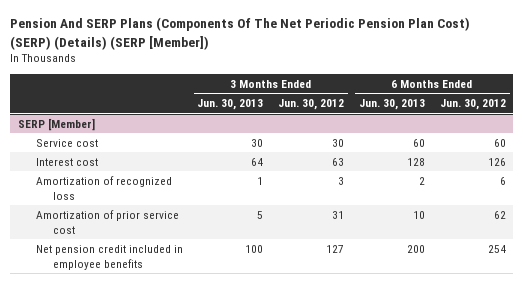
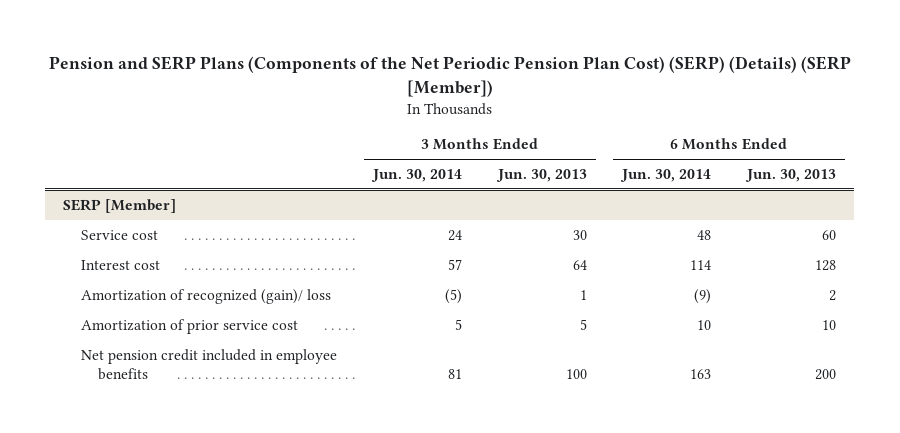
[10,17,471,50] Pension And SERP Plans (Components Of The Net Periodic Pension Plan Cost) (SERP) (Details) (SERP [Member]) -> [48,56,851,98] Pension and SERP Plans (Components of the Net Periodic Pension Plan Cost) (SERP) (Details) (SERP [Member])
[278,99,345,111] Jun. 30, 2012 -> none
[439,99,506,111] Jun. 30, 2012 -> none
none -> [370,168,462,182] Jun. 30, 2014
none -> [620,168,712,182] Jun. 30, 2014
[35,175,172,200] Amortization of recognized loss -> [80,288,331,304] Amortization of recognized (gain)/ loss

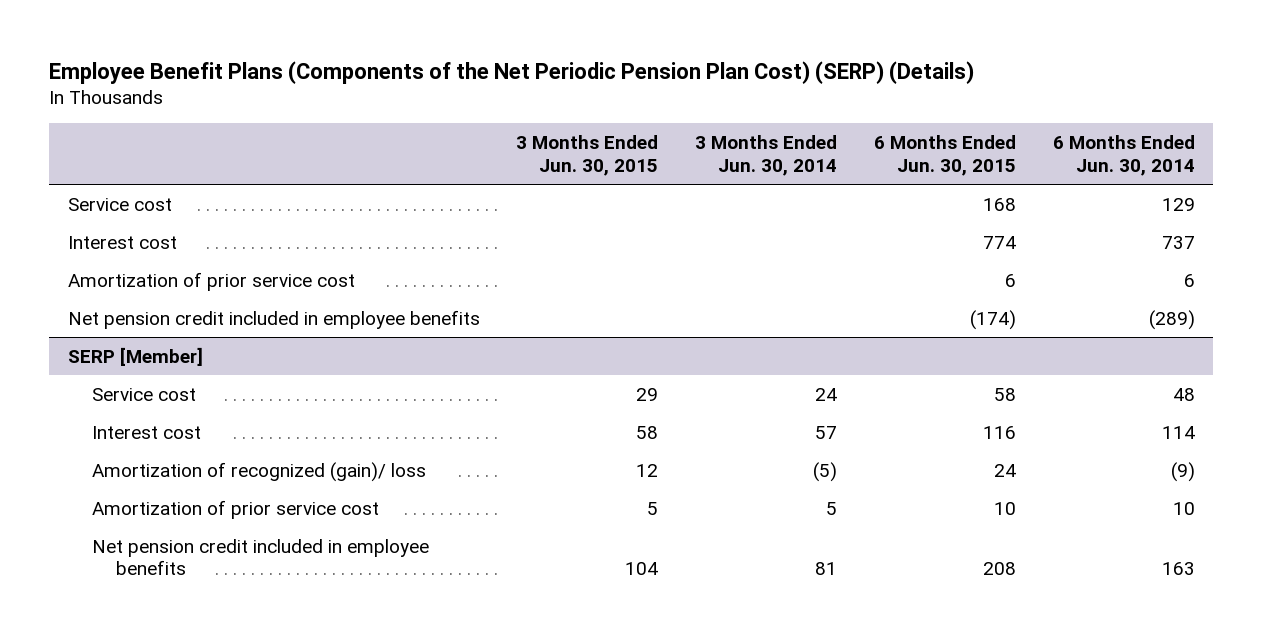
[48,56,851,98] Pension and SERP Plans (Components of the Net Periodic Pension Plan Cost) (SERP) (Details) (SERP [Member]) -> [49,60,975,84] Employee Benefit Plans (Components of the Net Periodic Pension Plan Cost) (SERP) (Details)
[495,168,587,182] Jun. 30, 2013 -> none
[745,168,837,182] Jun. 30, 2013 -> none
none -> [516,135,659,176] 3 Months Ended Jun. 30, 2015
none -> [873,135,1016,176] 6 Months Ended Jun. 30, 2015
none -> [67,197,172,211] Service cost
none -> [67,235,177,249] Interest cost
none -> [67,271,355,291] Amortization of prior service cost
none -> [67,309,480,329] Net pension credit included in employee benefits

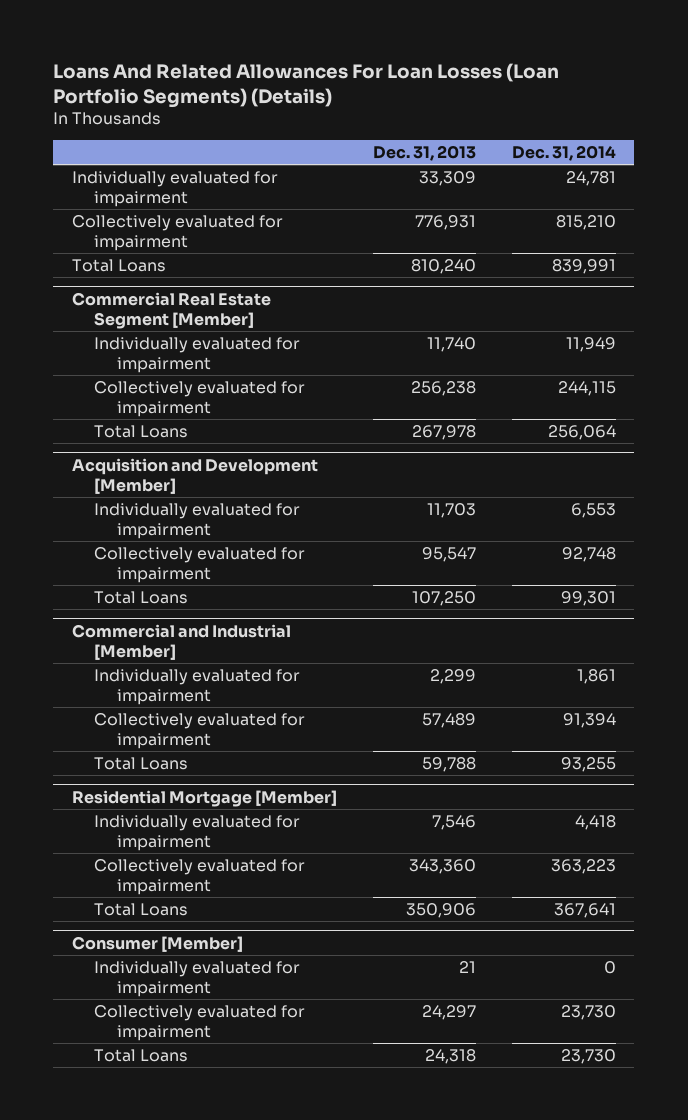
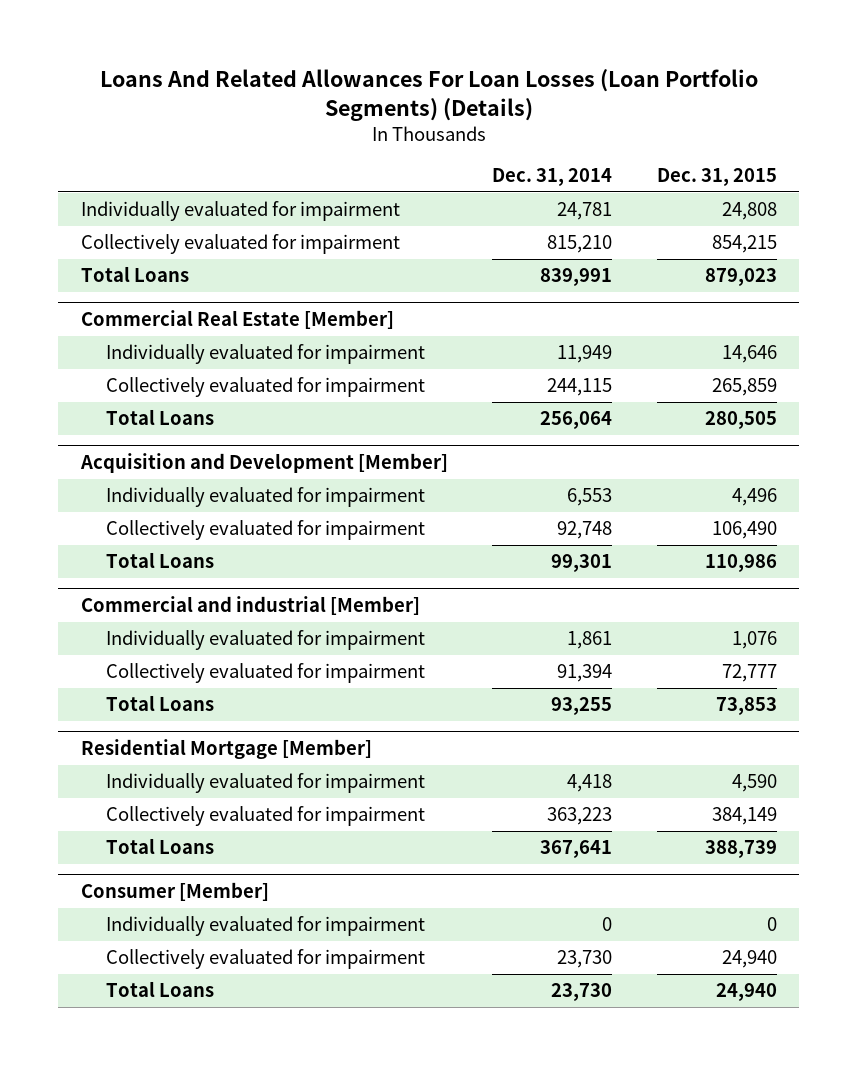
[372,145,476,162] Dec. 31, 2013 -> none
none -> [657,168,778,187] Dec. 31, 2015
[71,291,271,329] Commercial Real Estate Segment [Member] -> [80,309,394,329] Commercial Real Estate [Member]
[71,623,291,660] Commercial and Industrial [Member] -> [80,595,420,615] Commercial and industrial [Member]

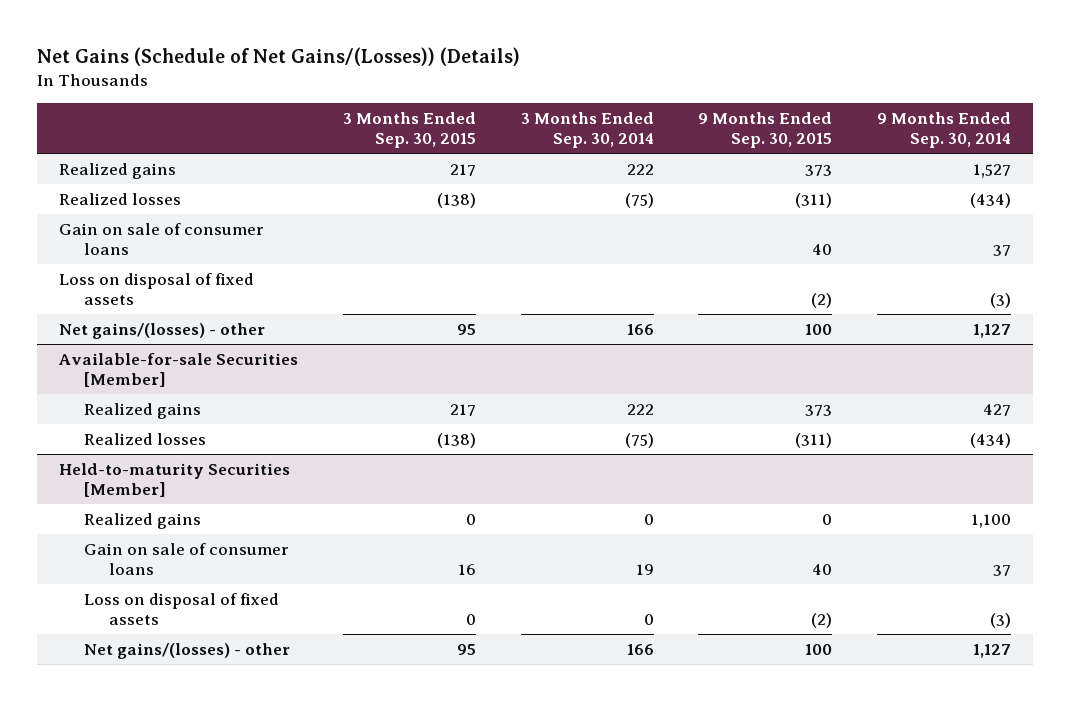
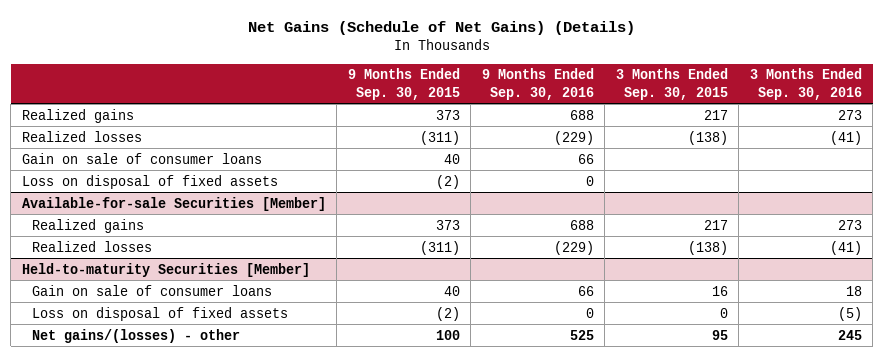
[37,47,521,67] Net Gains (Schedule of Net Gains/(Losses)) (Details) -> [247,21,635,36] Net Gains (Schedule of Net Gains) (Details)
[520,112,654,149] 3 Months Ended Sep. 30, 2014 -> none
[877,112,1012,149] 9 Months Ended Sep. 30, 2014 -> none
none -> [481,68,594,100] 9 Months Ended Sep. 30, 2016
none -> [749,68,862,100] 3 Months Ended Sep. 30, 2016
[59,322,266,339] Net gains/(losses) - other -> none
[84,512,202,529] Realized gains -> none

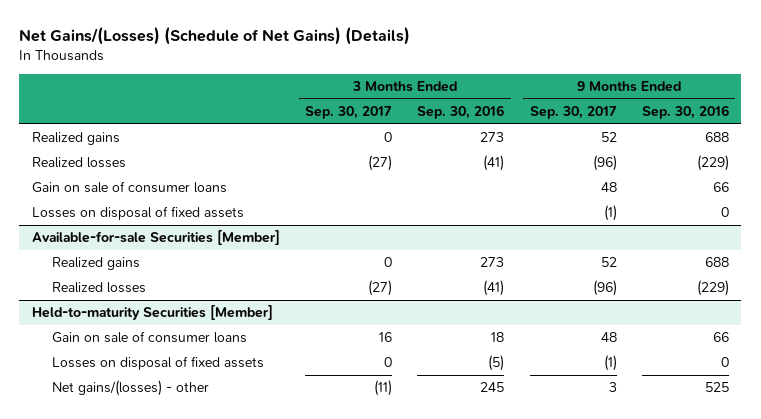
[247,21,635,36] Net Gains (Schedule of Net Gains) (Details) -> [19,27,411,46] Net Gains/(Losses) (Schedule of Net Gains) (Details)
[347,68,460,100] 9 Months Ended Sep. 30, 2015 -> none
[615,68,728,100] 3 Months Ended Sep. 30, 2015 -> none
none -> [305,106,393,120] Sep. 30, 2017
none -> [529,106,617,120] Sep. 30, 2017
[21,174,278,189] Loss on disposal of fixed assets -> [31,206,244,221] Losses on disposal of fixed assets
[32,306,289,321] Loss on disposal of fixed assets -> [52,356,265,371] Losses on disposal of fixed assets

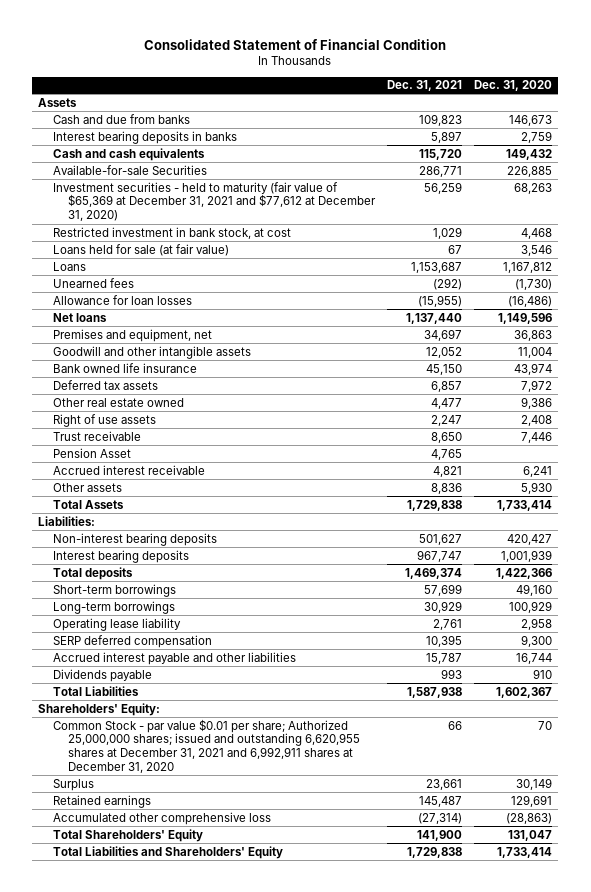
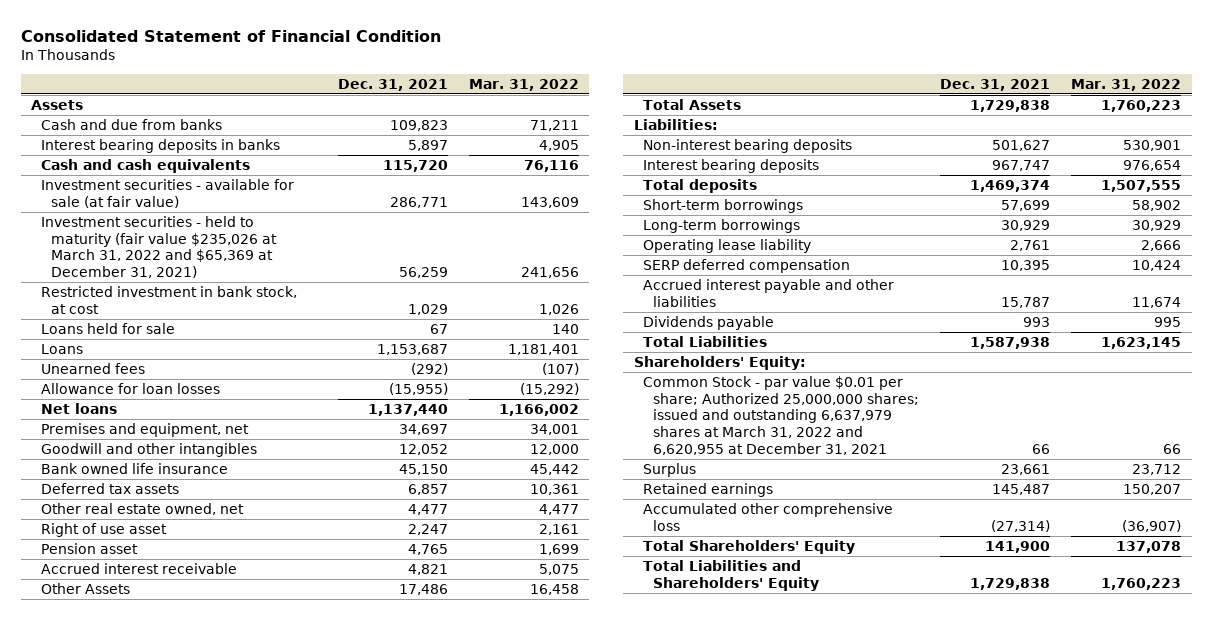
[474,80,553,92] Dec. 31, 2020 -> none
none -> [468,78,579,91] Mar. 31, 2022
[53,164,208,175] Available-for-sale Securities -> [40,179,294,208] Investment securities - available for sale (at fair value)
[53,181,377,222] Investment securities - held to maturity (fair value of $65,369 at December 31, 2021 and $77,612 at December 31, 2020) -> [40,216,277,279] Investment securities - held to maturity (fair value $235,026 at March 31, 2022 and $65,369 at December 31, 2021)
[53,243,230,256] Loans held for sale (at fair value) -> [40,323,175,335] Loans held for sale
[53,345,252,359] Goodwill and other intangible assets -> [40,443,257,458] Goodwill and other intangibles
[53,430,142,441] Trust receivable -> none
[53,397,185,407] Other real estate owned -> [40,503,244,516] Other real estate owned, net
[53,413,157,427] Right of use assets -> [40,523,167,538] Right of use asset
[53,447,132,458] Pension Asset -> [40,543,138,555] Pension asset
[53,482,123,492] Other assets -> [40,583,130,595] Other Assets
[431,482,463,494] 8,836 -> [398,584,448,596] 17,486
[53,718,361,774] Common Stock - par value $0.01 per share; Authorized 25,000,000 shares; issued and outstanding 6,620,955 shares at December 31, 2021 and 6,992,911 shares at December 31, 2020 -> [643,376,920,455] Common Stock - par value $0.01 per share; Authorized 25,000,000 shares; issued and outstanding 6,637,979 shares at March 31, 2022 and 6,620,955 at December 31, 2021

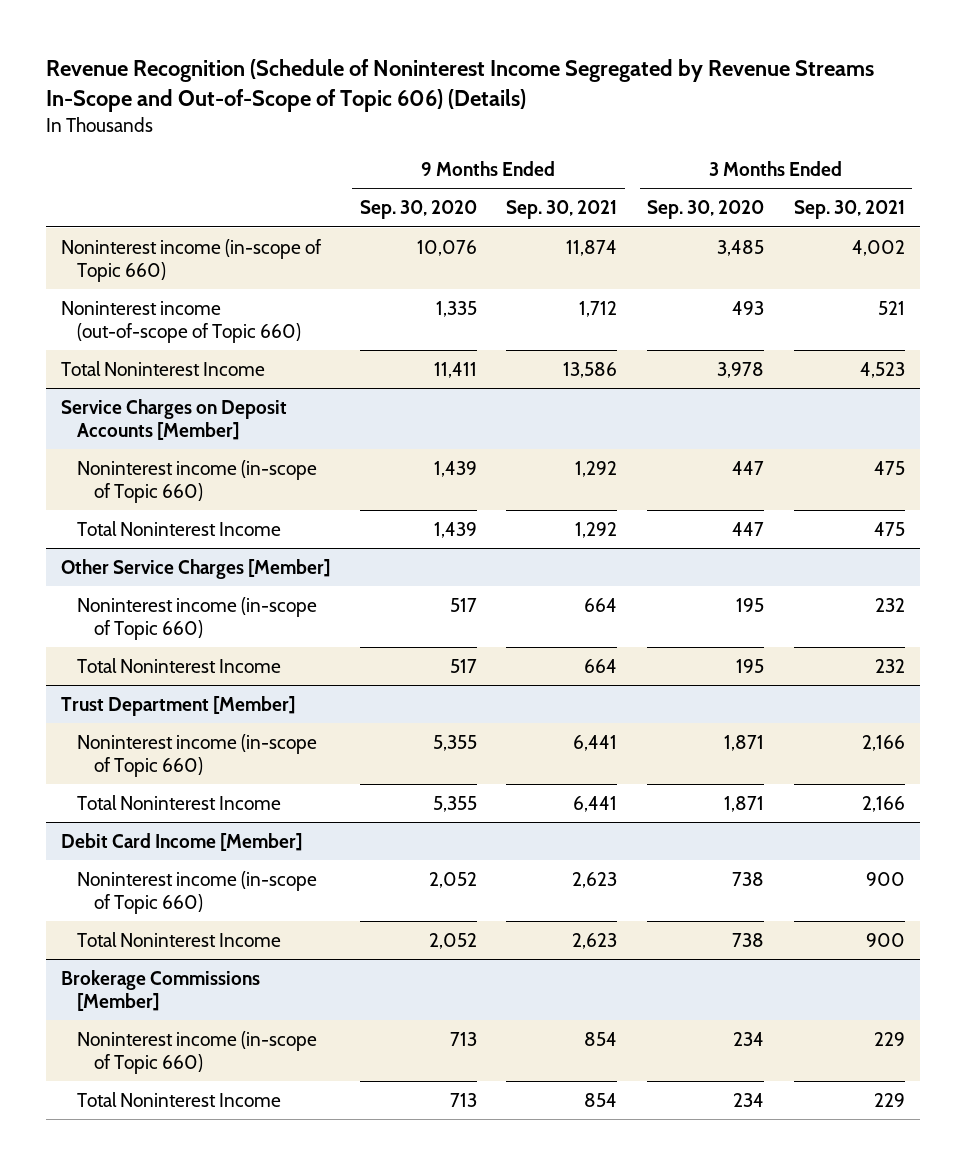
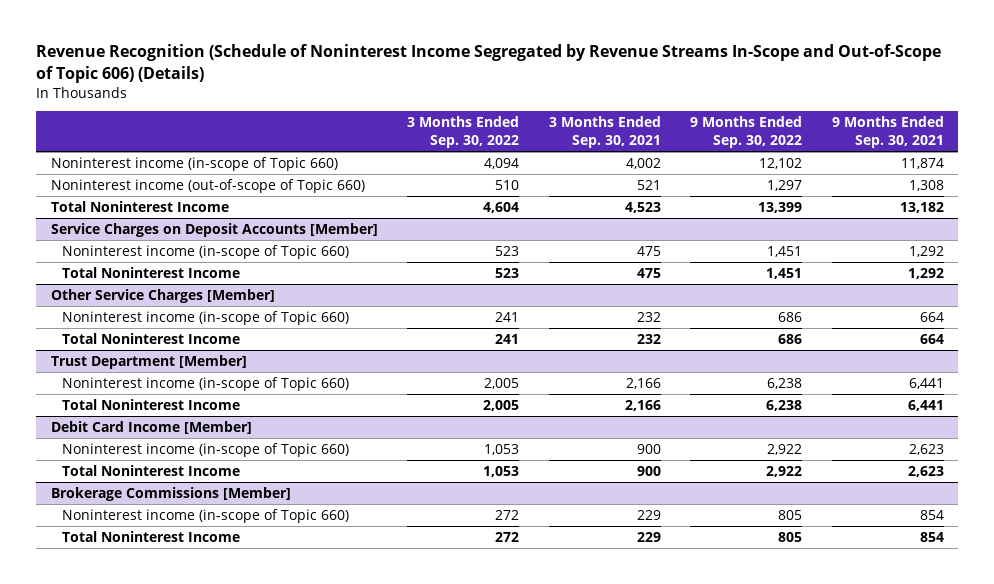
[359,200,477,220] Sep. 30, 2020 -> none
[647,200,765,220] Sep. 30, 2020 -> none
none -> [407,116,520,149] 3 Months Ended Sep. 30, 2022
none -> [690,116,803,149] 9 Months Ended Sep. 30, 2022
[579,300,618,317] 1,712 -> [908,179,944,191] 1,308
[563,361,618,378] 13,586 -> [899,201,944,213] 13,182

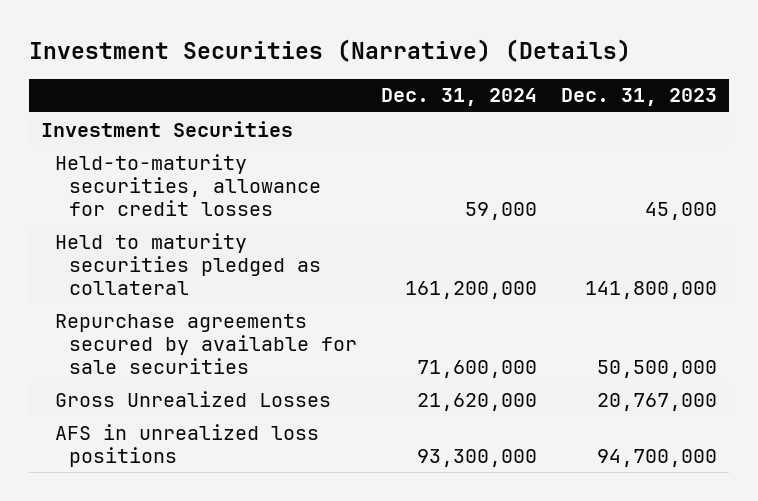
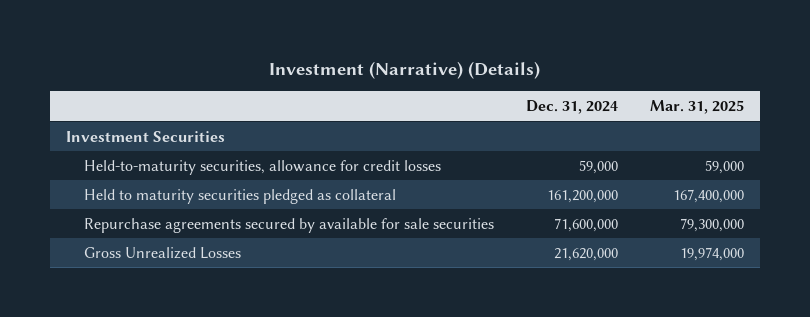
[28,39,631,63] Investment Securities (Narrative) (Details) -> [269,61,541,80] Investment (Narrative) (Details)
[561,88,718,107] Dec. 31, 2023 -> none
none -> [650,100,745,115] Mar. 31, 2025
[54,423,319,467] AFS in unrealized loss positions -> none

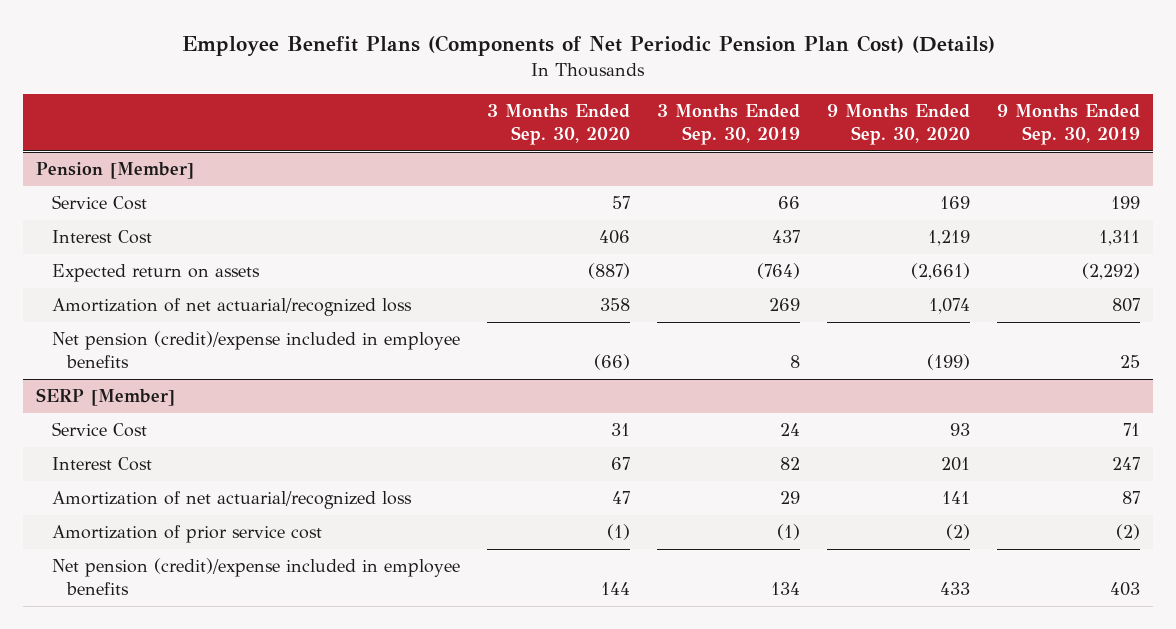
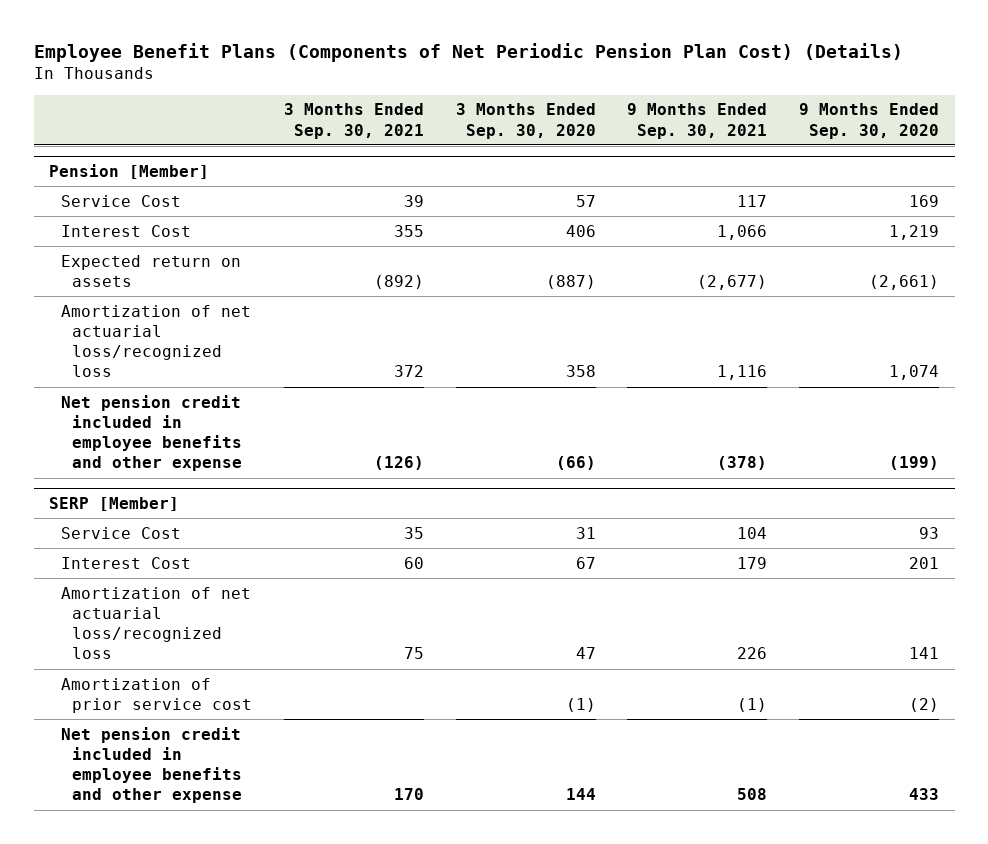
[656,104,800,145] 3 Months Ended Sep. 30, 2019 -> none
[996,104,1140,145] 9 Months Ended Sep. 30, 2019 -> none
none -> [283,103,424,139] 3 Months Ended Sep. 30, 2021
none -> [627,103,768,139] 9 Months Ended Sep. 30, 2021
[51,298,412,317] Amortization of net actuarial/recognized loss -> [60,304,251,378] Amortization of net actuarial loss/recognized loss
[51,331,460,369] Net pension (credit)/expense included in employee benefits -> [60,394,243,472] Net pension credit included in employee benefits and other expense
[51,491,412,510] Amortization of net actuarial/recognized loss -> [60,586,251,660] Amortization of net actuarial loss/recognized loss
[51,558,460,596] Net pension (credit)/expense included in employee benefits -> [60,726,243,804] Net pension credit included in employee benefits and other expense

